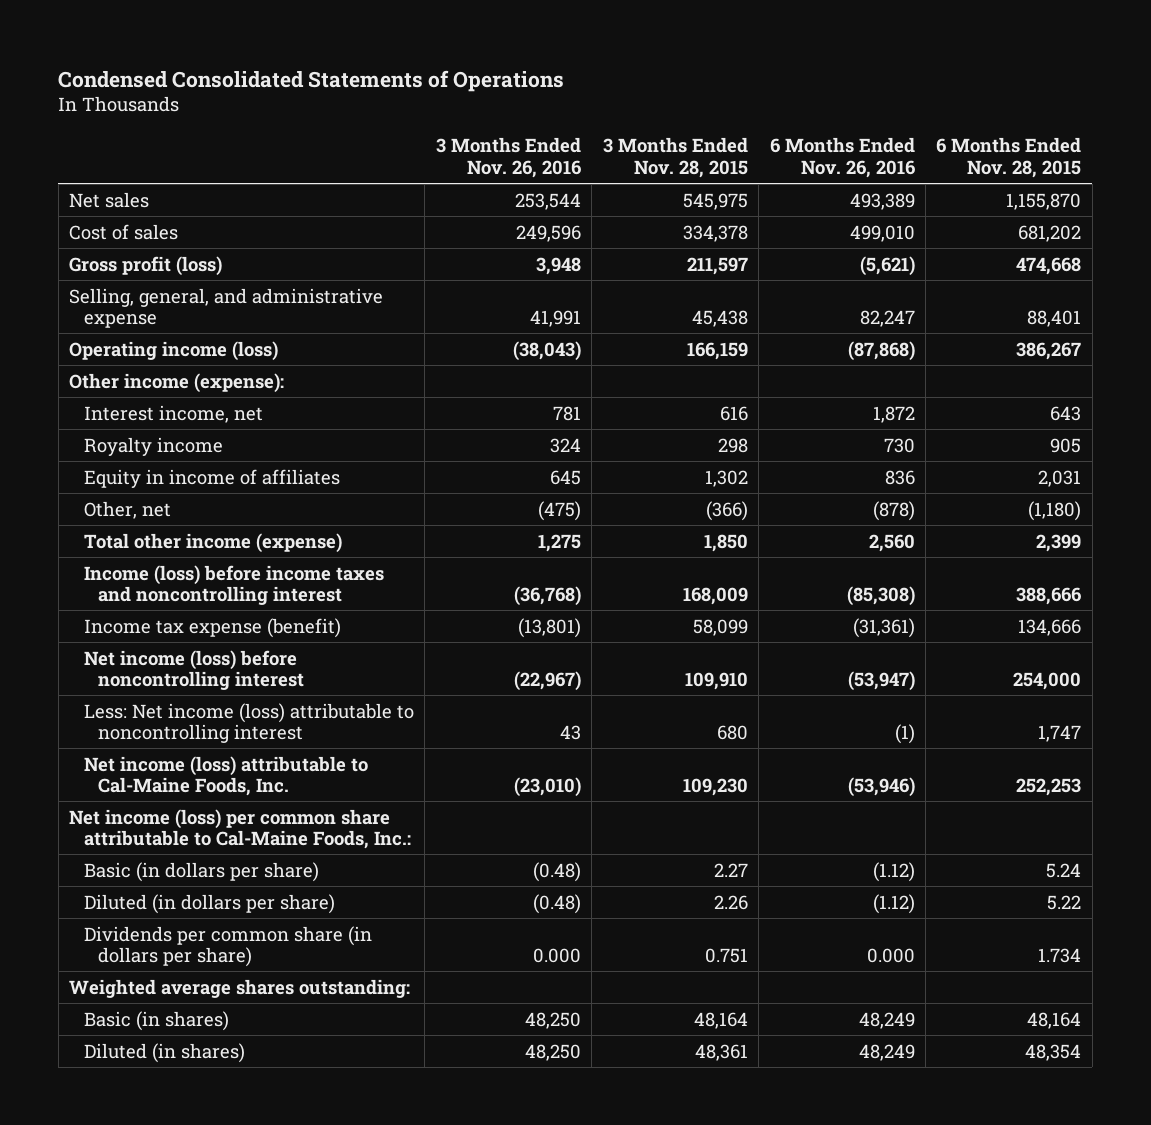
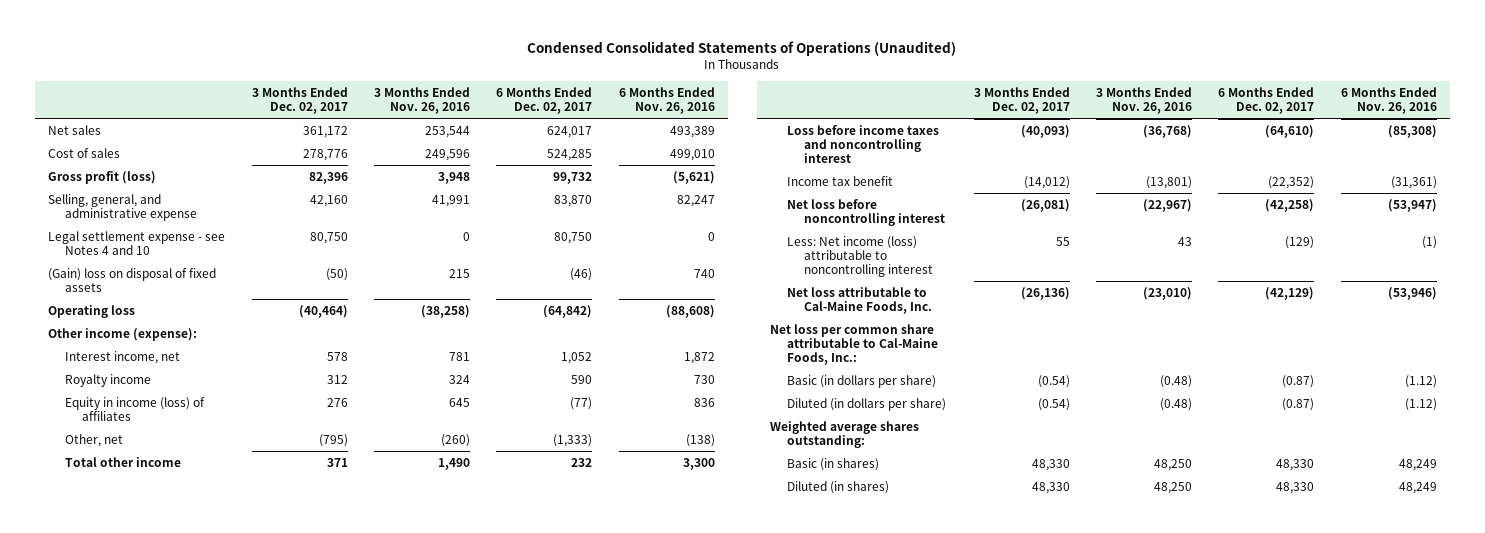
[58,69,565,92] Condensed Consolidated Statements of Operations -> [527,41,957,57] Condensed Consolidated Statements of Operations (Unaudited)
[602,137,748,178] 3 Months Ended Nov. 28, 2015 -> none
[936,137,1082,178] 6 Months Ended Nov. 28, 2015 -> none
none -> [251,87,348,115] 3 Months Ended Dec. 02, 2017
none -> [496,87,593,115] 6 Months Ended Dec. 02, 2017
none -> [48,230,226,255] Legal settlement expense - see Notes 4 and 10
none -> [48,267,217,292] (Gain) loss on disposal of fixed assets
[69,340,279,361] Operating income (loss) -> [48,304,136,318] Operating loss
[512,340,581,361] (38,043) -> [420,304,470,318] (38,258)
[847,340,915,361] (87,868) -> [665,304,715,318] (88,608)
[83,468,340,488] Equity in income of affiliates -> [64,396,205,421] Equity in income (loss) of affiliates
[537,500,581,521] (475) -> [440,433,470,447] (260)
[872,500,915,521] (878) -> [685,433,715,447] (138)
[83,532,342,553] Total other income (expense) -> [64,456,181,467] Total other income
[537,533,581,552] 1,275 -> [437,457,470,470] 1,490
[868,533,915,552] 2,560 -> [682,457,715,470] 3,300
[83,564,384,605] Income (loss) before income taxes and noncontrolling interest -> [787,124,940,163] Loss before income taxes and noncontrolling interest
[83,617,341,638] Income tax expense (benefit) -> [787,175,894,186] Income tax benefit
[83,649,304,690] Net income (loss) before noncontrolling interest -> [787,198,945,226] Net loss before noncontrolling interest
[83,755,368,796] Net income (loss) attributable to Cal-Maine Foods, Inc. -> [787,286,932,314] Net loss attributable to Cal-Maine Foods, Inc.
[69,808,411,849] Net income (loss) per common share attributable to Cal-Maine Foods, Inc.: -> [770,323,939,365] Net loss per common share attributable to Cal-Maine Foods, Inc.:
[83,925,372,967] Dividends per common share (in dollars per share) -> none

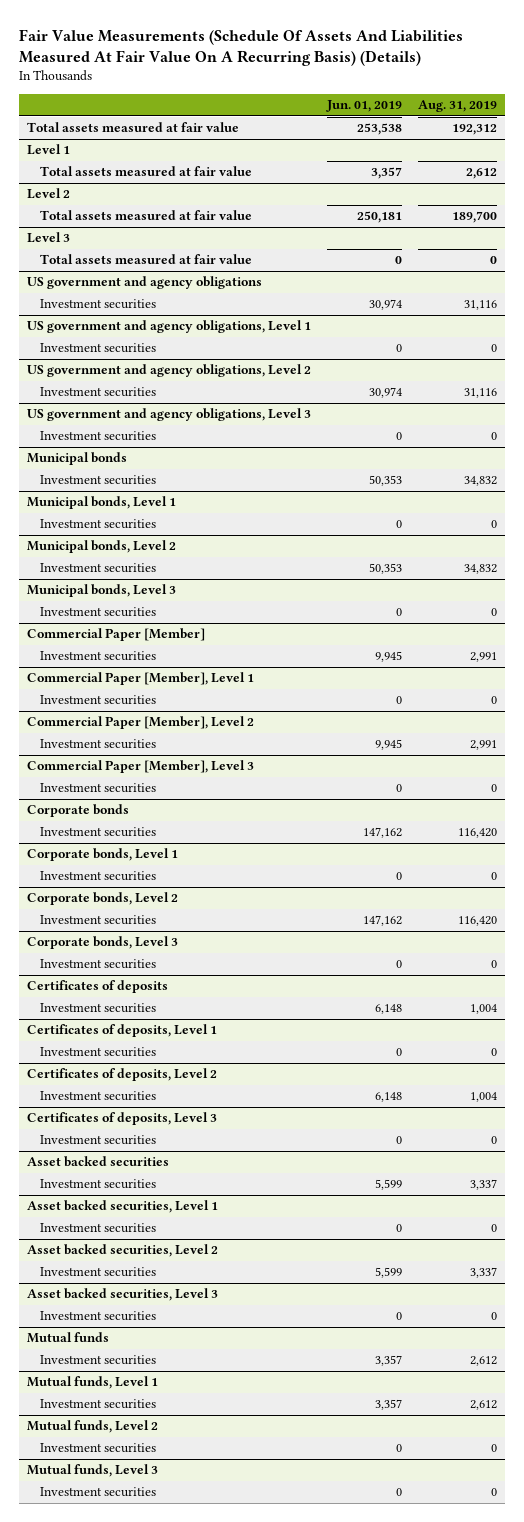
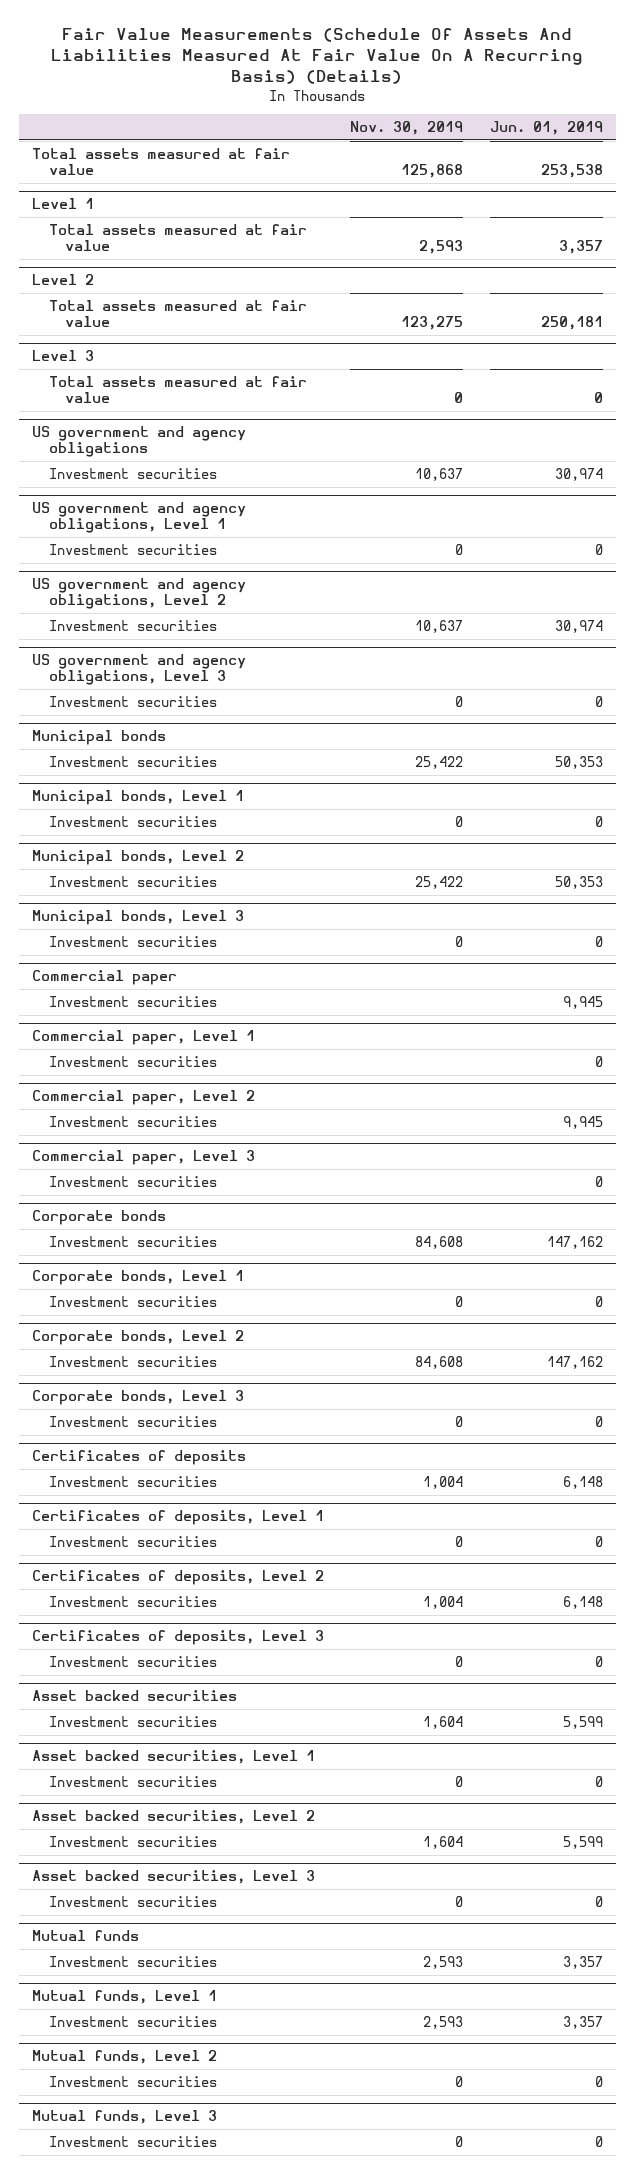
[417,100,497,113] Aug. 31, 2019 -> none
none -> [350,121,464,136] Nov. 30, 2019
[27,628,206,642] Commercial Paper [Member] -> [31,970,177,986] Commercial paper
[27,672,255,686] Commercial Paper [Member], Level 1 -> [31,1030,255,1046] Commercial paper, Level 1
[27,716,255,730] Commercial Paper [Member], Level 2 -> [31,1090,255,1106] Commercial paper, Level 2
[27,760,255,774] Commercial Paper [Member], Level 3 -> [31,1150,255,1166] Commercial paper, Level 3

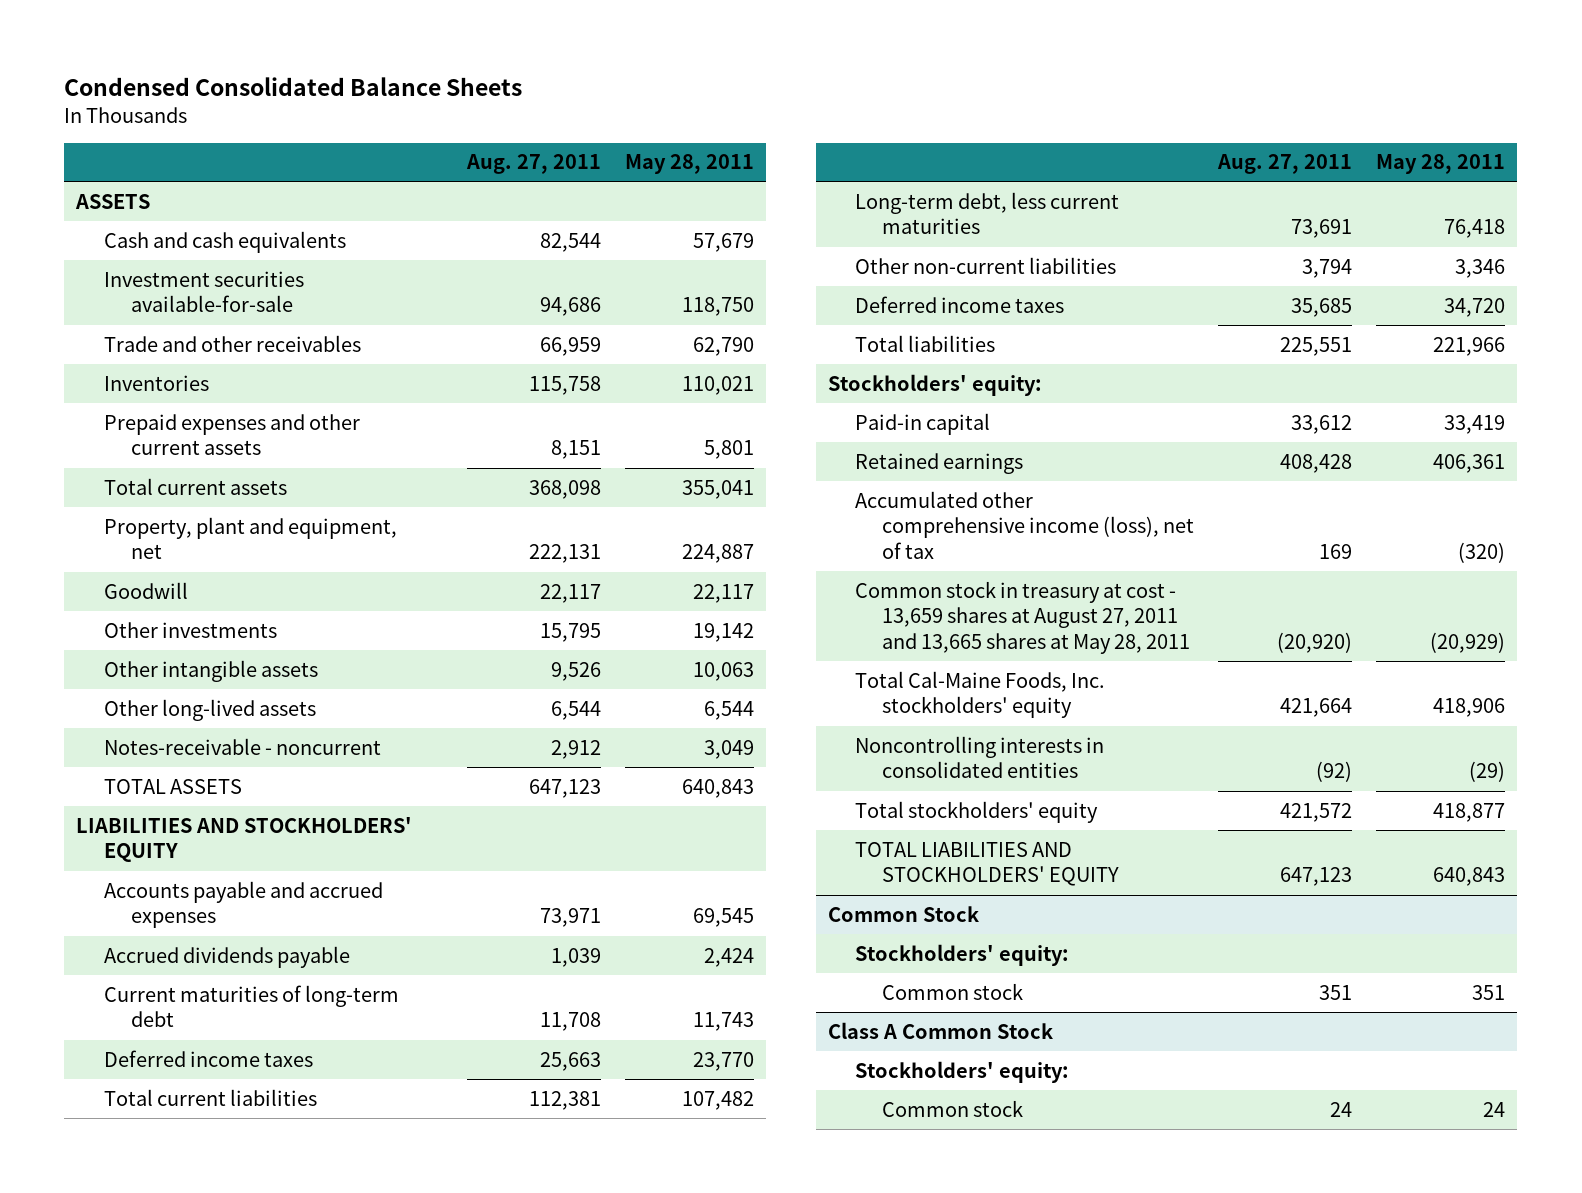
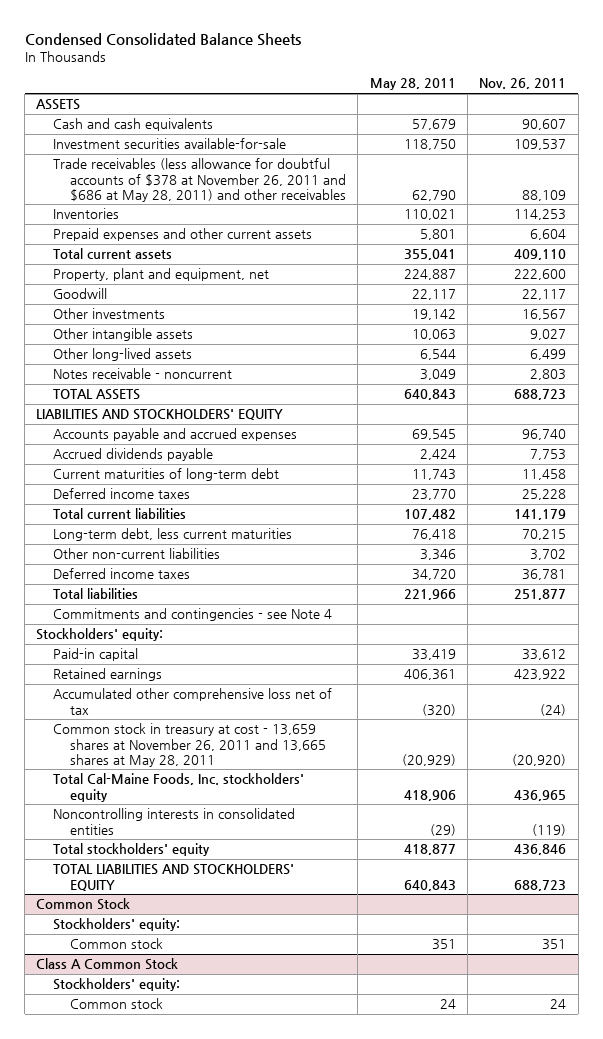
[466,154,602,175] Aug. 27, 2011 -> none
none -> [479,78,567,90] Nov. 26, 2011
[103,334,361,352] Trade and other receivables -> [53,158,346,202] Trade receivables (less allowance for doubtful accounts of $378 at November 26, 2011 and $686 at May 28, 2011) and other receivables
[103,737,381,755] Notes-receivable - noncurrent -> [53,368,233,380] Notes receivable - noncurrent
none -> [53,608,333,622] Commitments and contingencies - see Note 4
[855,490,1195,560] Accumulated other comprehensive income (loss), net of tax -> [53,688,333,715] Accumulated other comprehensive loss net of tax
[855,580,1191,655] Common stock in treasury at cost - 13,659 shares at August 27, 2011 and 13,665 shares at May 28, 2011 -> [53,723,326,767] Common stock in treasury at cost - 13,659 shares at November 26, 2011 and 13,665 shares at May 28, 2011

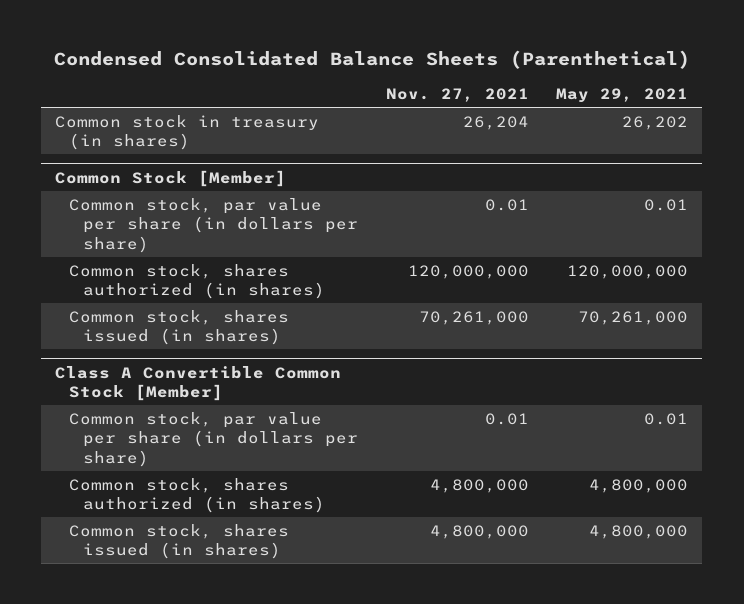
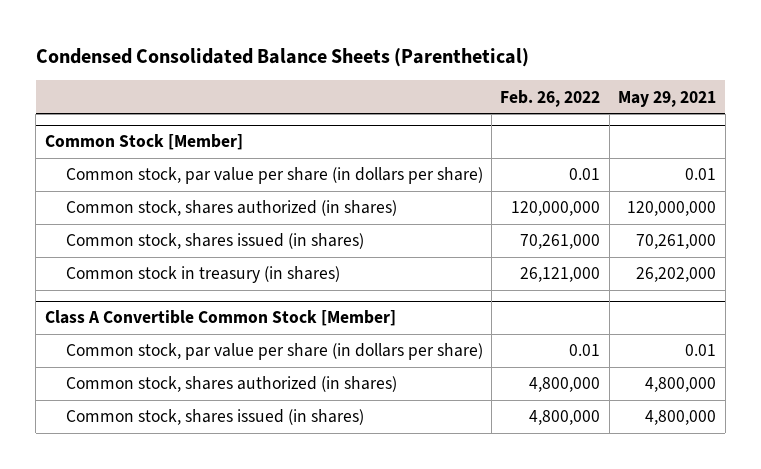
[385,88,529,103] Nov. 27, 2021 -> none
none -> [500,89,601,107] Feb. 26, 2022
[55,114,320,151] Common stock in treasury (in shares) -> none
none -> [65,266,340,284] Common stock in treasury (in shares)

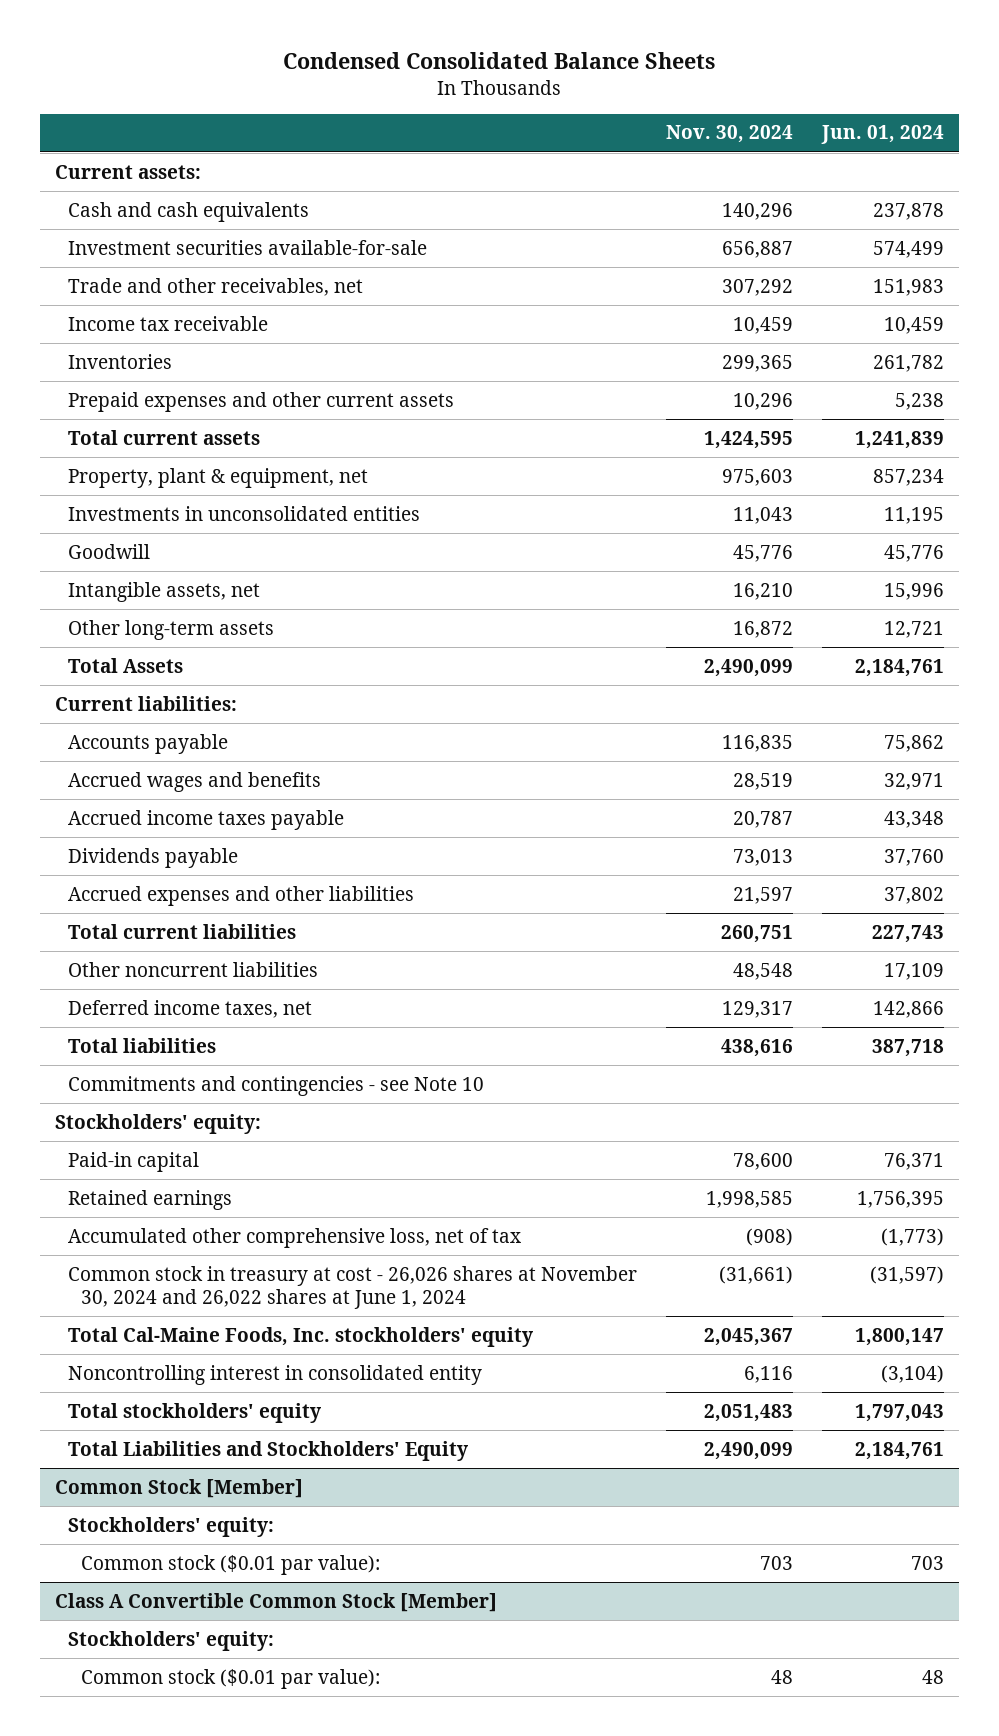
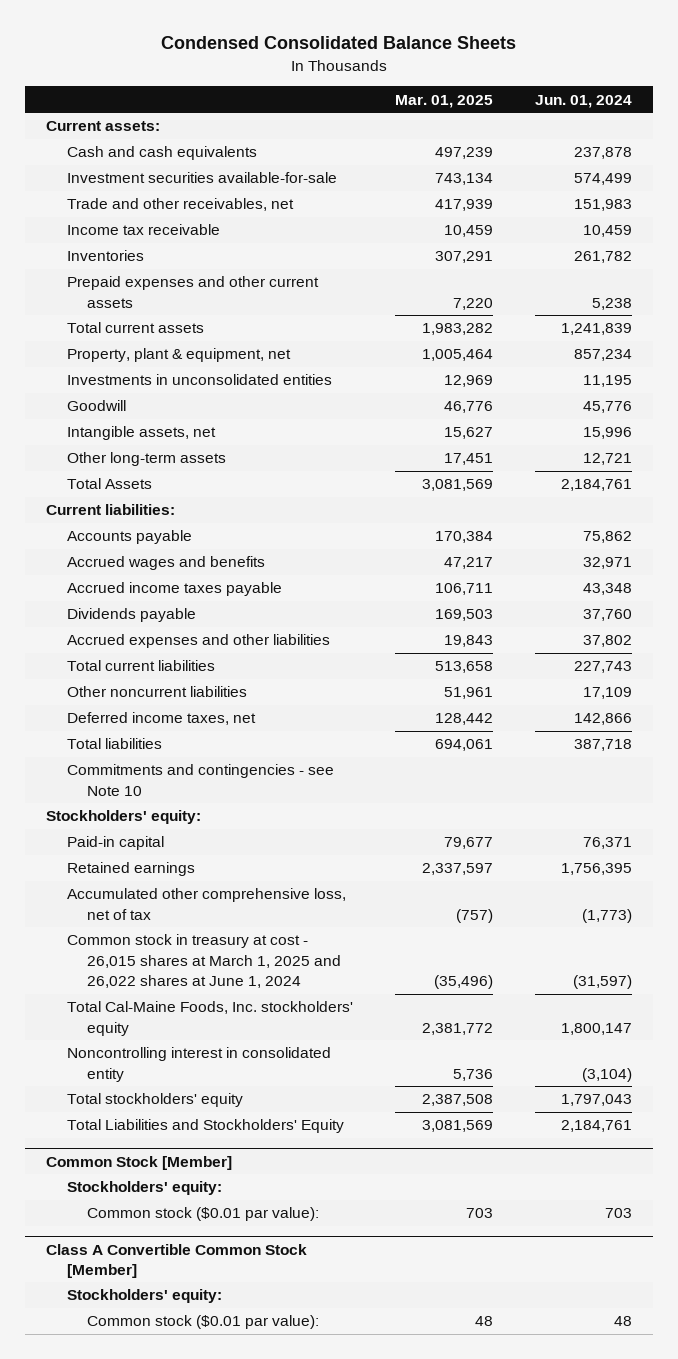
[666,125,794,144] Nov. 30, 2024 -> none
none -> [394,94,493,108] Mar. 01, 2025
[67,1265,637,1309] Common stock in treasury at cost - 26,026 shares at November 30, 2024 and 26,022 shares at June 1, 2024 -> [66,934,342,988] Common stock in treasury at cost - 26,015 shares at March 1, 2025 and 26,022 shares at June 1, 2024

